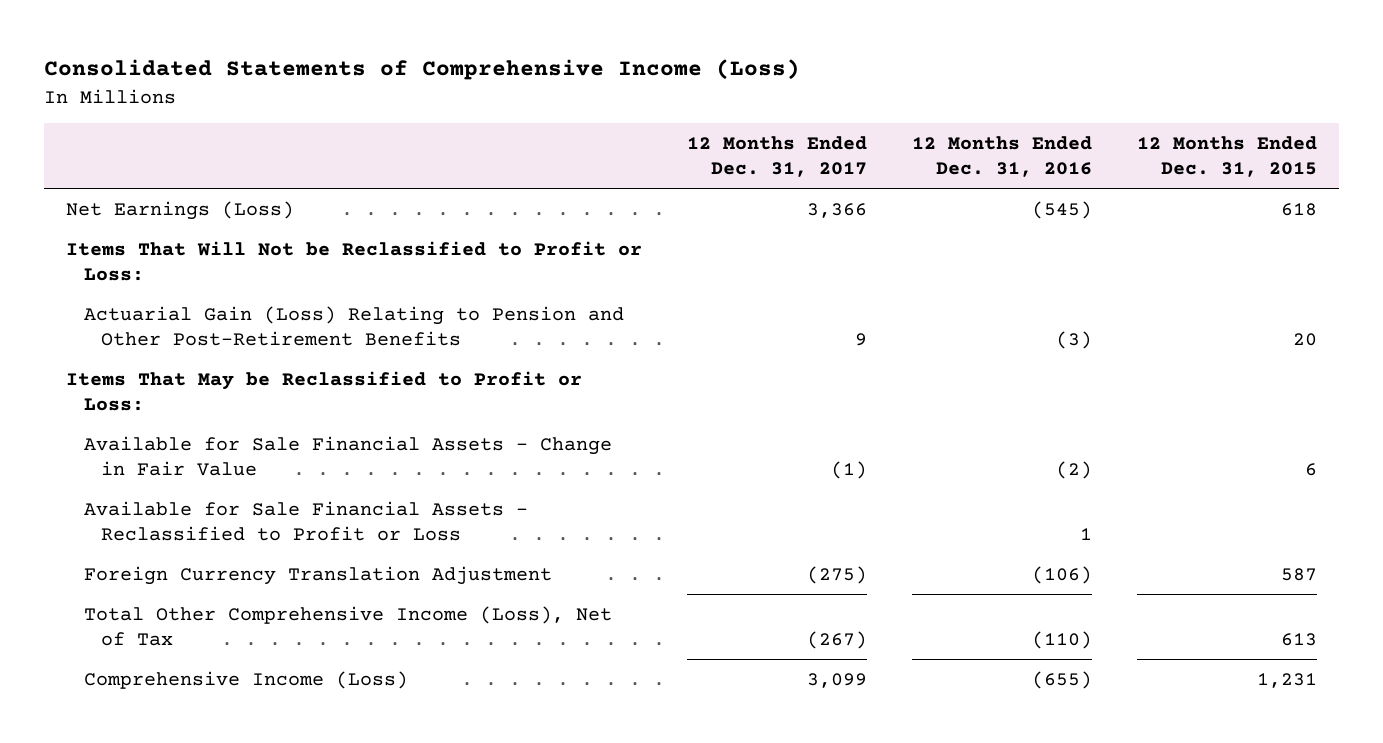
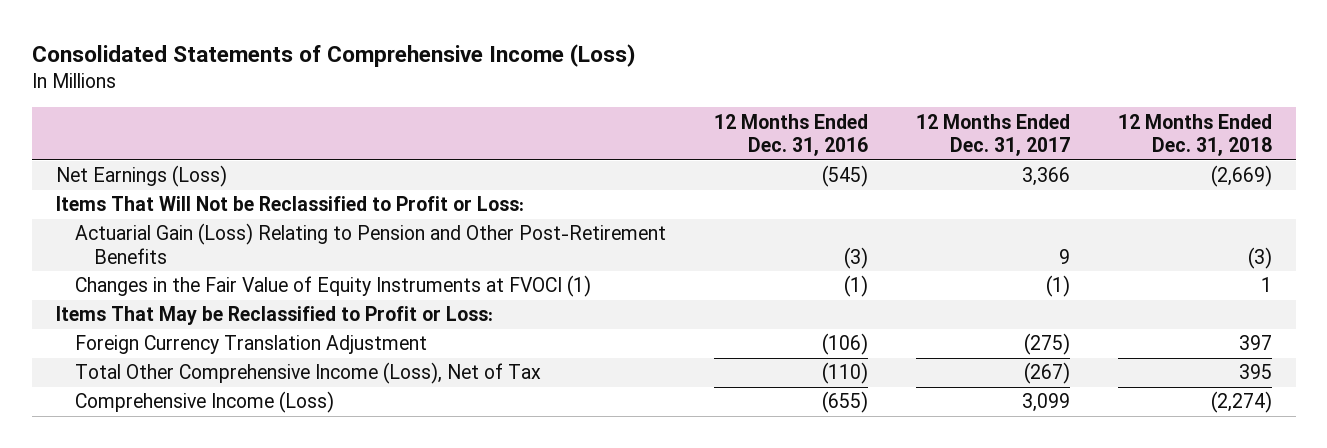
[1136,135,1317,177] 12 Months Ended Dec. 31, 2015 -> none
none -> [1117,113,1272,156] 12 Months Ended Dec. 31, 2018
none -> [74,275,591,298] Changes in the Fair Value of Equity Instruments at FVOCI (1)
[83,435,612,477] Available for Sale Financial Assets - Change in Fair Value -> none
[83,500,528,542] Available for Sale Financial Assets - Reclassified to Profit or Loss -> none

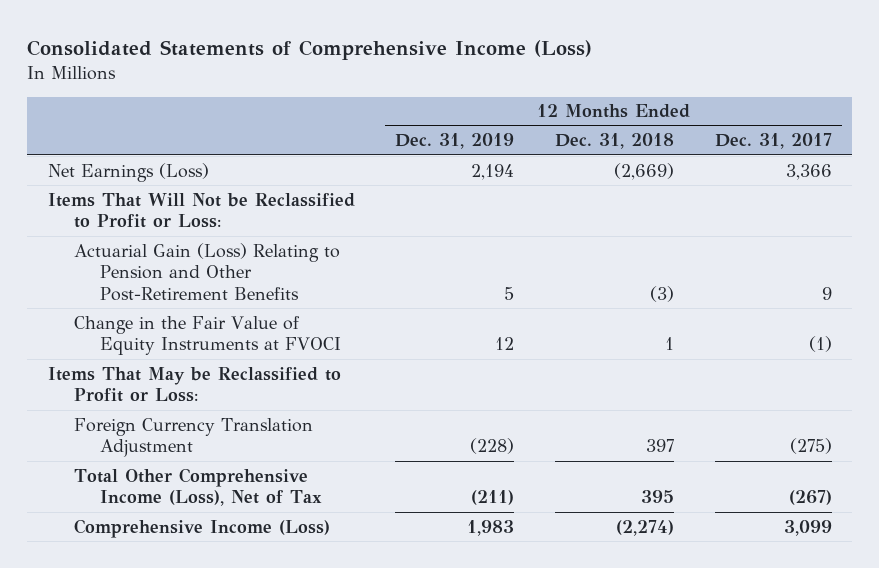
[713,113,868,156] 12 Months Ended Dec. 31, 2016 -> none
none -> [395,133,515,150] Dec. 31, 2019
[74,275,591,298] Changes in the Fair Value of Equity Instruments at FVOCI (1) -> [73,315,341,356] Change in the Fair Value of Equity Instruments at FVOCI

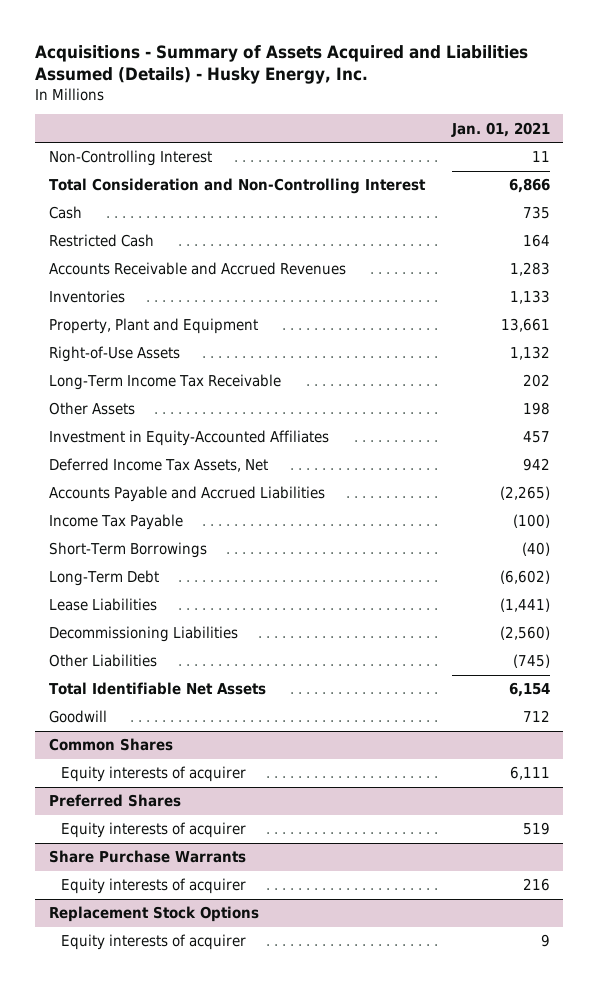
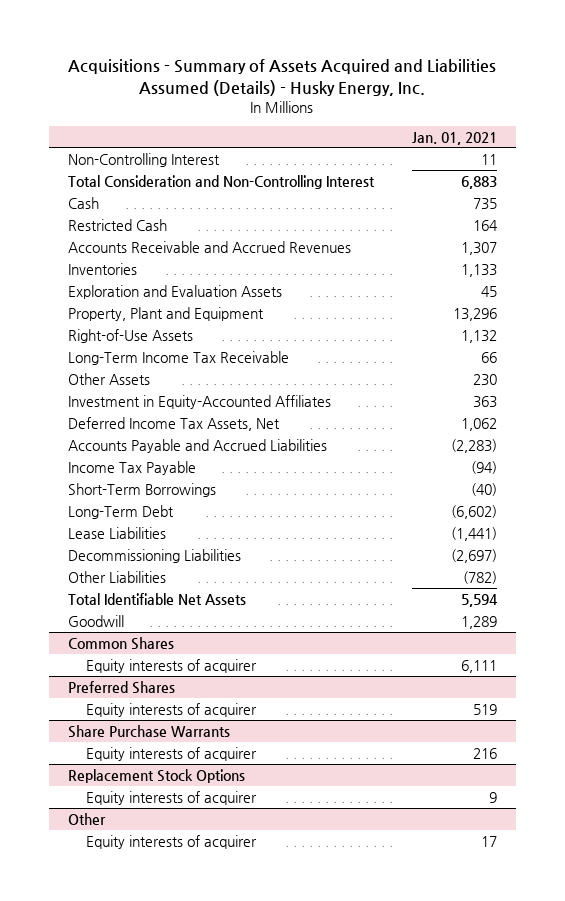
[508,178,550,194] 6,866 -> [460,175,497,189] 6,883
[509,262,550,277] 1,283 -> [460,241,497,255] 1,307
none -> [68,284,283,299] Exploration and Evaluation Assets
[500,318,550,333] 13,661 -> [452,307,497,321] 13,296
[522,374,550,388] 202 -> [480,351,497,363] 66
[522,402,550,416] 198 -> [472,373,497,386] 230
[522,431,550,444] 457 -> [472,395,497,408] 363
[522,458,550,472] 942 -> [460,417,497,431] 1,062
[499,486,550,501] (2,265) -> [450,438,497,453] (2,283)
[512,514,550,529] (100) -> [470,460,497,474] (94)
[499,626,550,641] (2,560) -> [450,548,497,563] (2,697)
[512,654,550,669] (745) -> [462,570,497,584] (782)
[508,682,550,698] 6,154 -> [460,593,498,607] 5,594
[522,710,550,723] 712 -> [460,615,497,629] 1,289
none -> [68,812,107,825] Other
none -> [85,834,257,849] Equity interests of acquirer

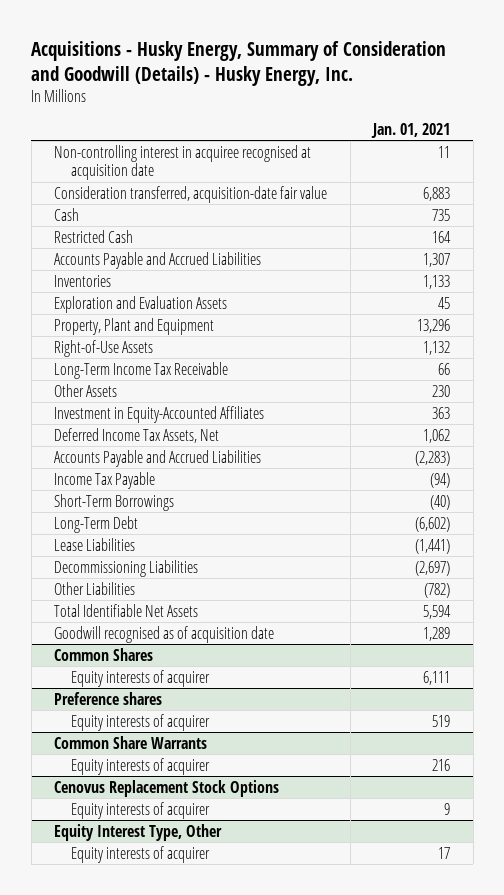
[68,58,497,96] Acquisitions - Summary of Assets Acquired and Liabilities Assumed (Details) - Husky Energy, Inc. -> [31,41,447,86] Acquisitions - Husky Energy, Summary of Consideration and Goodwill (Details) - Husky Energy, Inc.
[68,152,221,167] Non-Controlling Interest -> [54,144,312,181] Non-controlling interest in acquiree recognised at acquisition date
[68,174,376,189] Total Consideration and Non-Controlling Interest -> [54,185,328,203] Consideration transferred, acquisition-date fair value
[68,240,352,253] Accounts Receivable and Accrued Revenues -> [54,251,262,269] Accounts Payable and Accrued Liabilities
[68,614,125,627] Goodwill -> [54,625,275,643] Goodwill recognised as of acquisition date
[68,680,176,694] Preferred Shares -> [54,691,163,705] Preference shares
[68,724,231,738] Share Purchase Warrants -> [54,735,208,749] Common Share Warrants
[68,768,246,783] Replacement Stock Options -> [54,779,280,797] Cenovus Replacement Stock Options
[68,812,107,825] Other -> [54,823,223,841] Equity Interest Type, Other

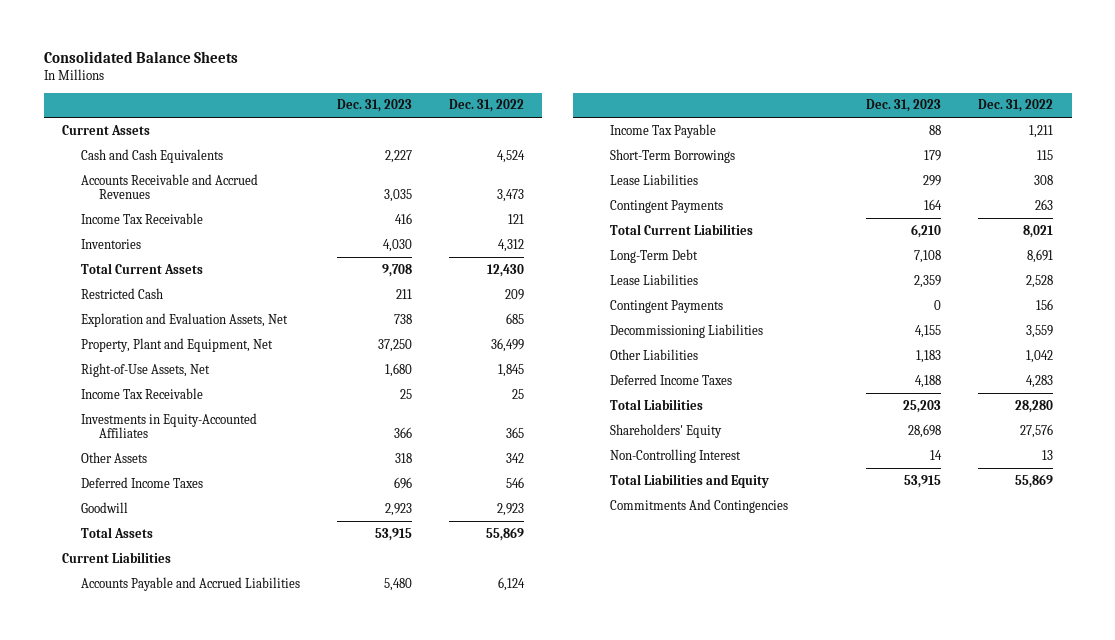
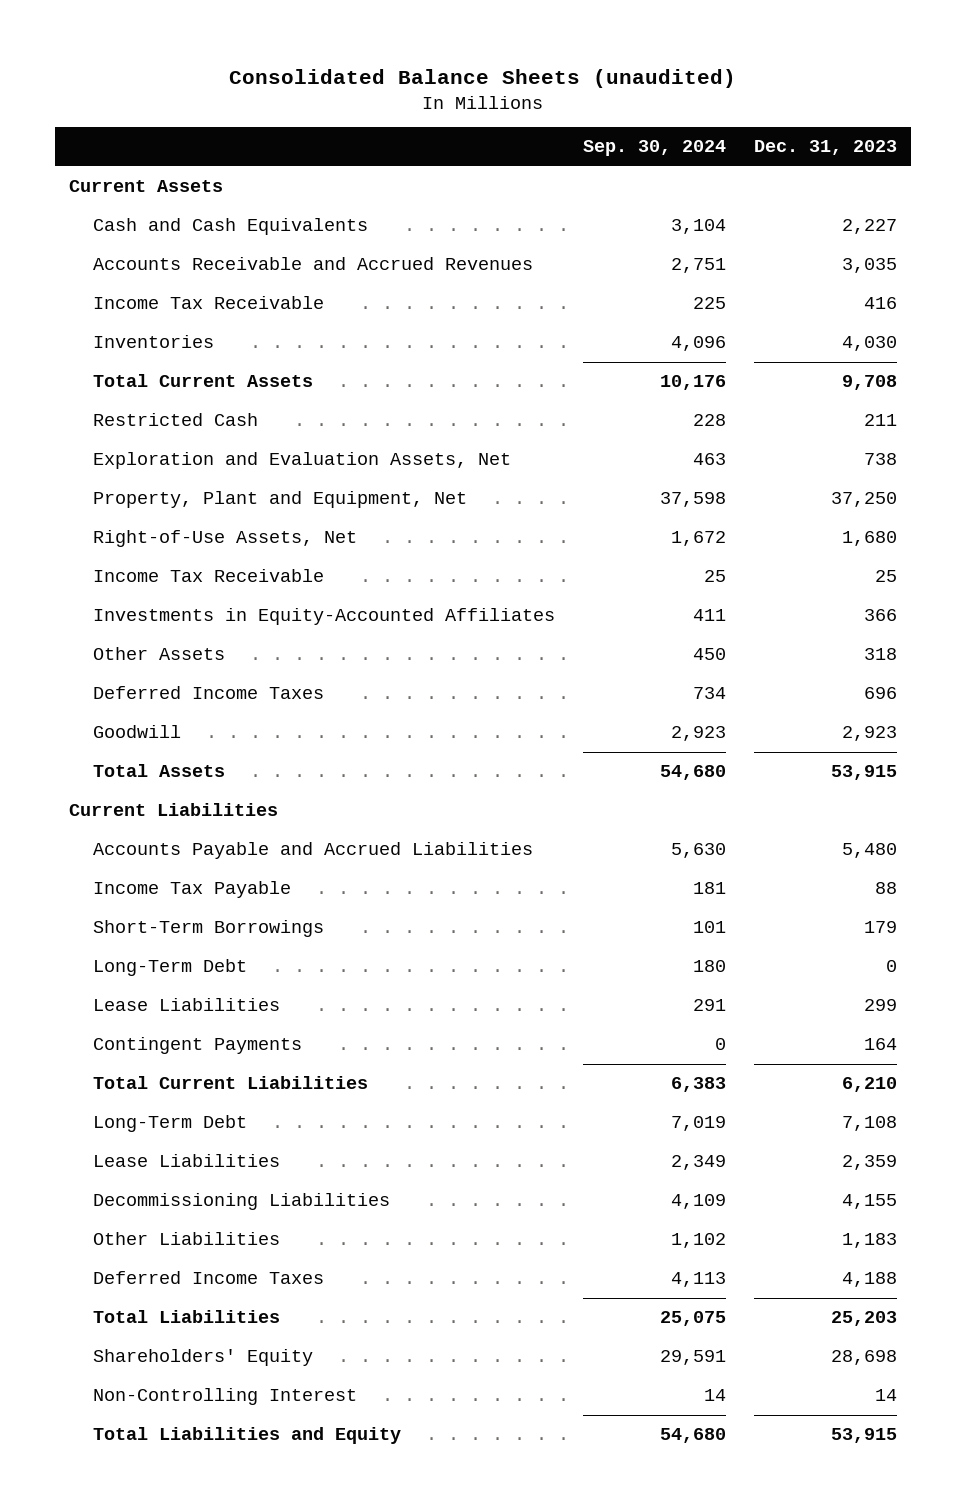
[43,51,238,64] Consolidated Balance Sheets -> [229,68,737,88] Consolidated Balance Sheets (unaudited)
[448,99,524,113] Dec. 31, 2022 -> none
none -> [583,140,727,157] Sep. 30, 2024
none -> [93,959,248,977] Long-Term Debt
[610,299,724,313] Contingent Payments -> none
[610,498,789,513] Commitments And Contingencies -> none

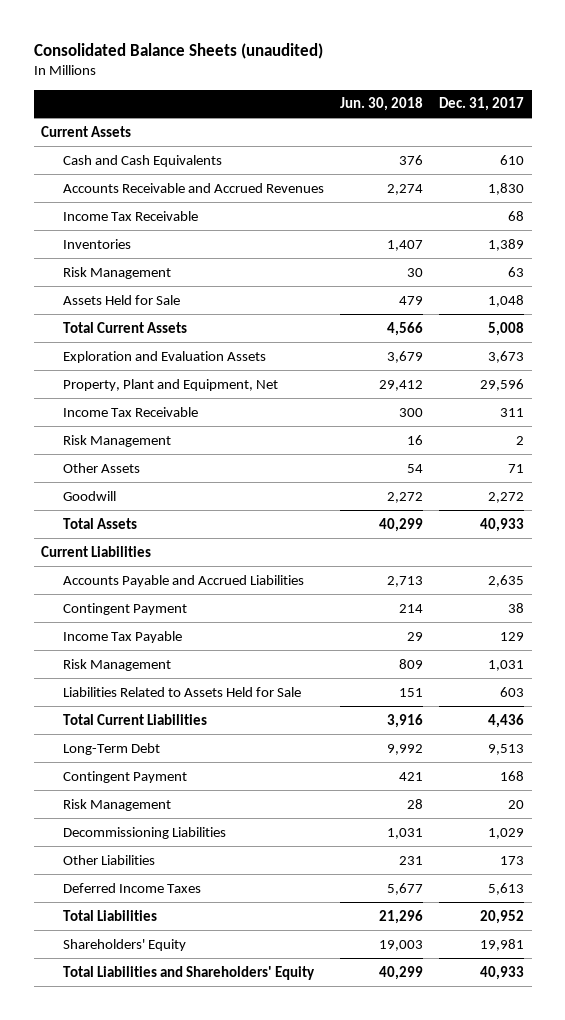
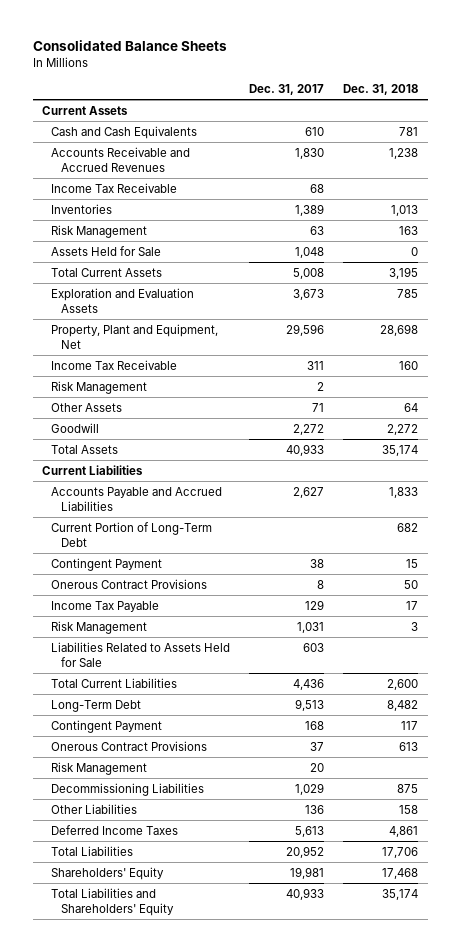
[33,42,323,59] Consolidated Balance Sheets (unaudited) -> [32,39,227,51] Consolidated Balance Sheets
[339,97,423,112] Jun. 30, 2018 -> none
none -> [343,84,419,96] Dec. 31, 2018
[487,574,524,587] 2,635 -> [293,486,325,498] 2,627
none -> [51,521,213,547] Current Portion of Long-Term Debt
none -> [51,578,208,589] Onerous Contract Provisions
none -> [51,740,208,751] Onerous Contract Provisions
[499,855,524,865] 173 -> [305,804,325,814] 136

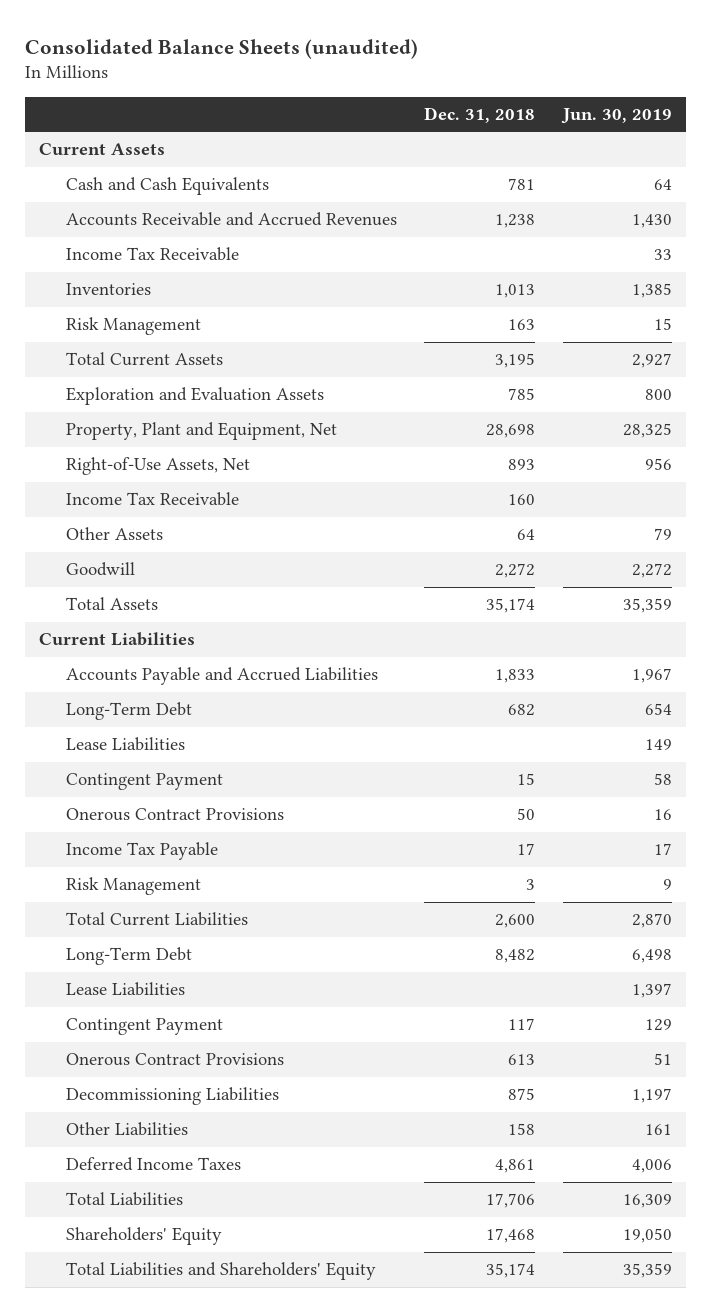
[32,39,227,51] Consolidated Balance Sheets -> [25,38,419,59] Consolidated Balance Sheets (unaudited)
[249,84,325,96] Dec. 31, 2017 -> none
none -> [560,107,672,124] Jun. 30, 2019
[51,245,162,256] Assets Held for Sale -> none
none -> [66,457,251,476] Right-of-Use Assets, Net
[51,380,148,394] Risk Management -> none
[51,521,213,547] Current Portion of Long-Term Debt -> [66,702,193,721] Long-Term Debt
none -> [66,737,186,752] Lease Liabilities
[51,641,231,667] Liabilities Related to Assets Held for Sale -> none
none -> [66,982,186,997] Lease Liabilities
[51,761,148,775] Risk Management -> none

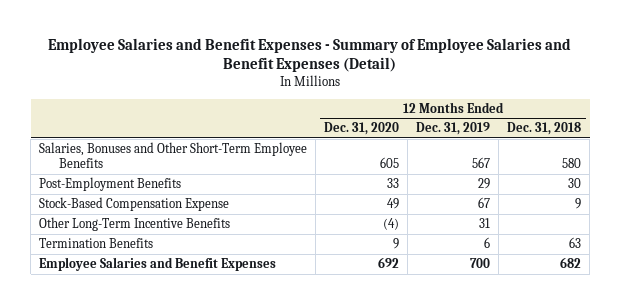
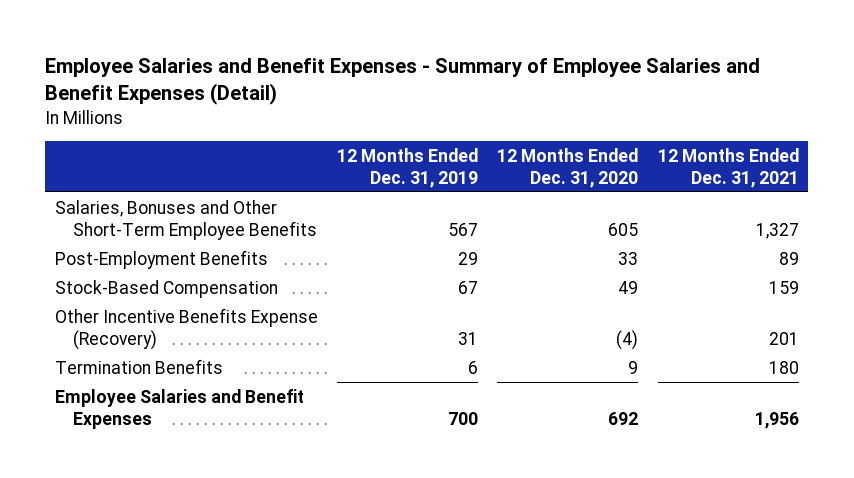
[507,122,582,136] Dec. 31, 2018 -> none
none -> [657,147,799,188] 12 Months Ended Dec. 31, 2021
[39,197,230,212] Stock-Based Compensation Expense -> [55,279,279,298] Stock-Based Compensation
[39,217,231,232] Other Long-Term Incentive Benefits -> [55,307,319,350] Other Incentive Benefits Expense (Recovery)

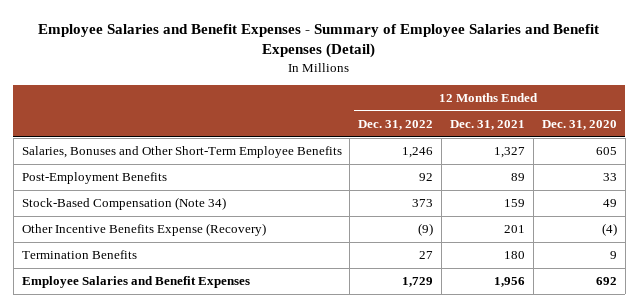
[337,147,479,188] 12 Months Ended Dec. 31, 2019 -> none
none -> [358,119,434,130] Dec. 31, 2022
[55,279,279,298] Stock-Based Compensation -> [21,197,226,211] Stock-Based Compensation (Note 34)

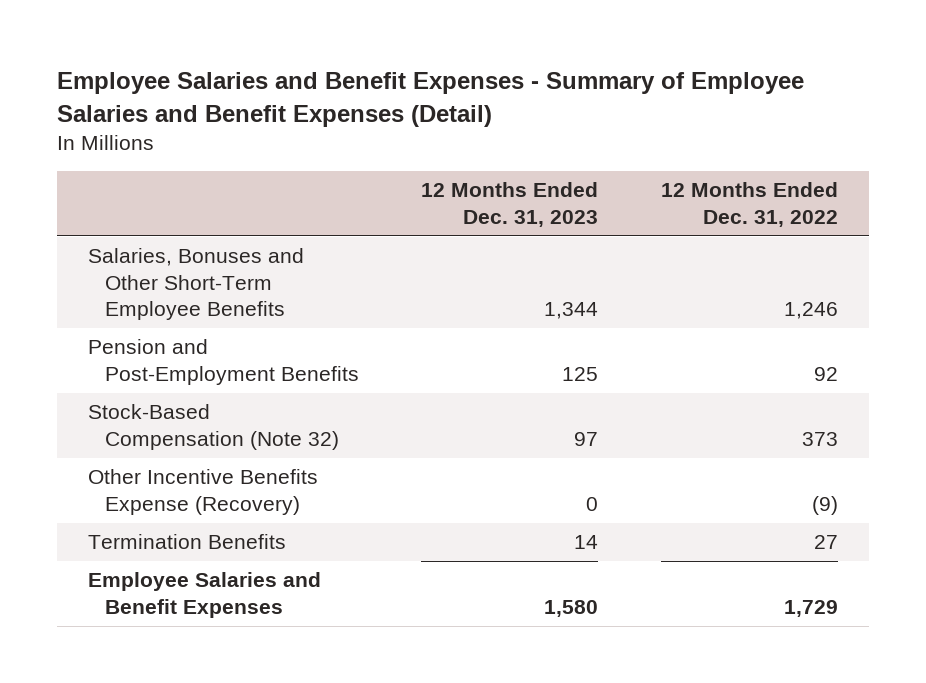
[450,119,526,130] Dec. 31, 2021 -> none
[541,119,617,130] Dec. 31, 2020 -> none
none -> [421,182,599,227] 12 Months Ended Dec. 31, 2023
[21,172,167,185] Post-Employment Benefits -> [88,339,359,385] Pension and Post-Employment Benefits
[21,197,226,211] Stock-Based Compensation (Note 34) -> [88,404,339,450] Stock-Based Compensation (Note 32)

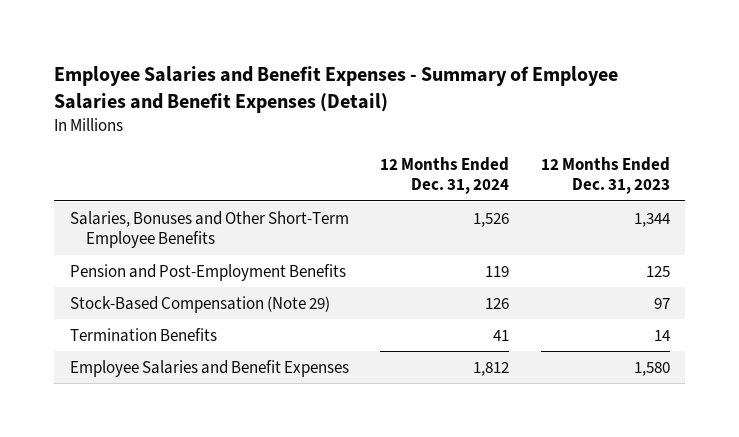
[660,182,838,227] 12 Months Ended Dec. 31, 2022 -> none
none -> [380,156,510,195] 12 Months Ended Dec. 31, 2024
[88,469,319,515] Other Incentive Benefits Expense (Recovery) -> none
[88,404,339,450] Stock-Based Compensation (Note 32) -> [69,295,330,313] Stock-Based Compensation (Note 29)

